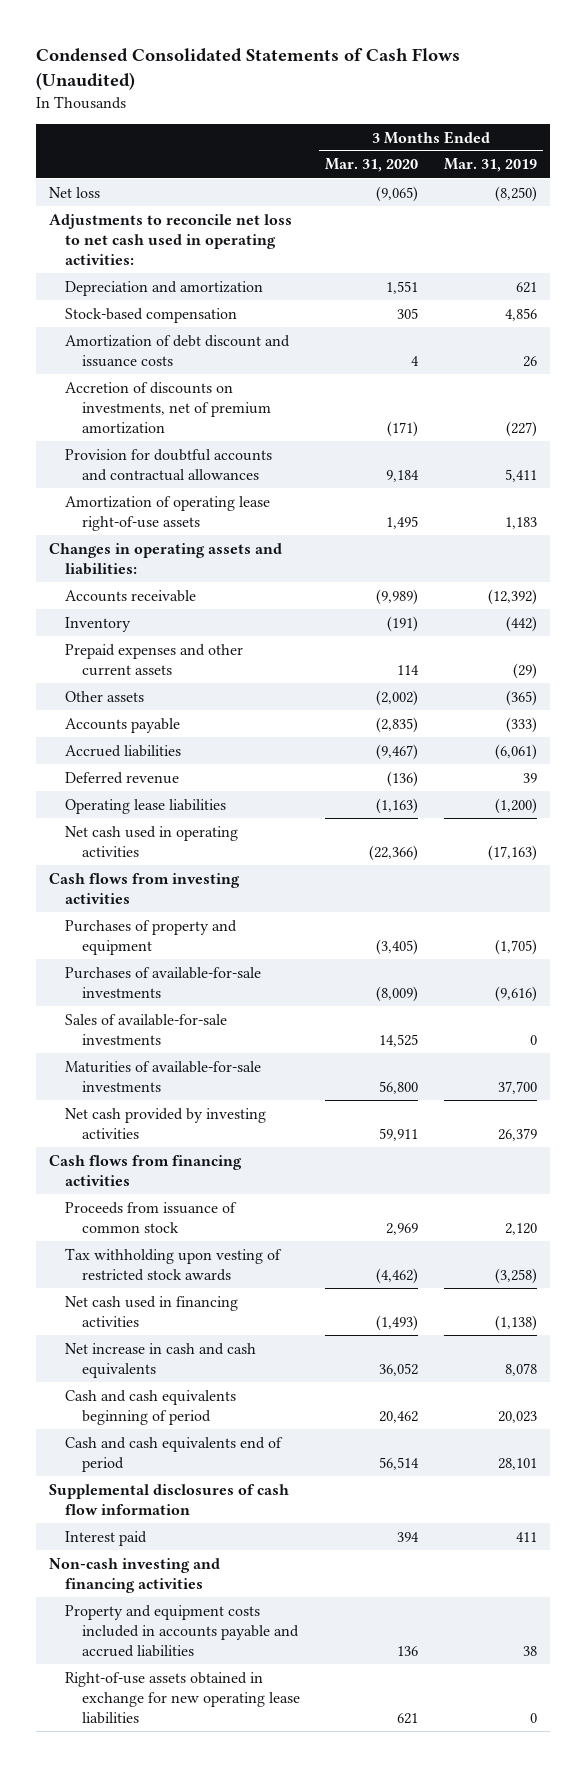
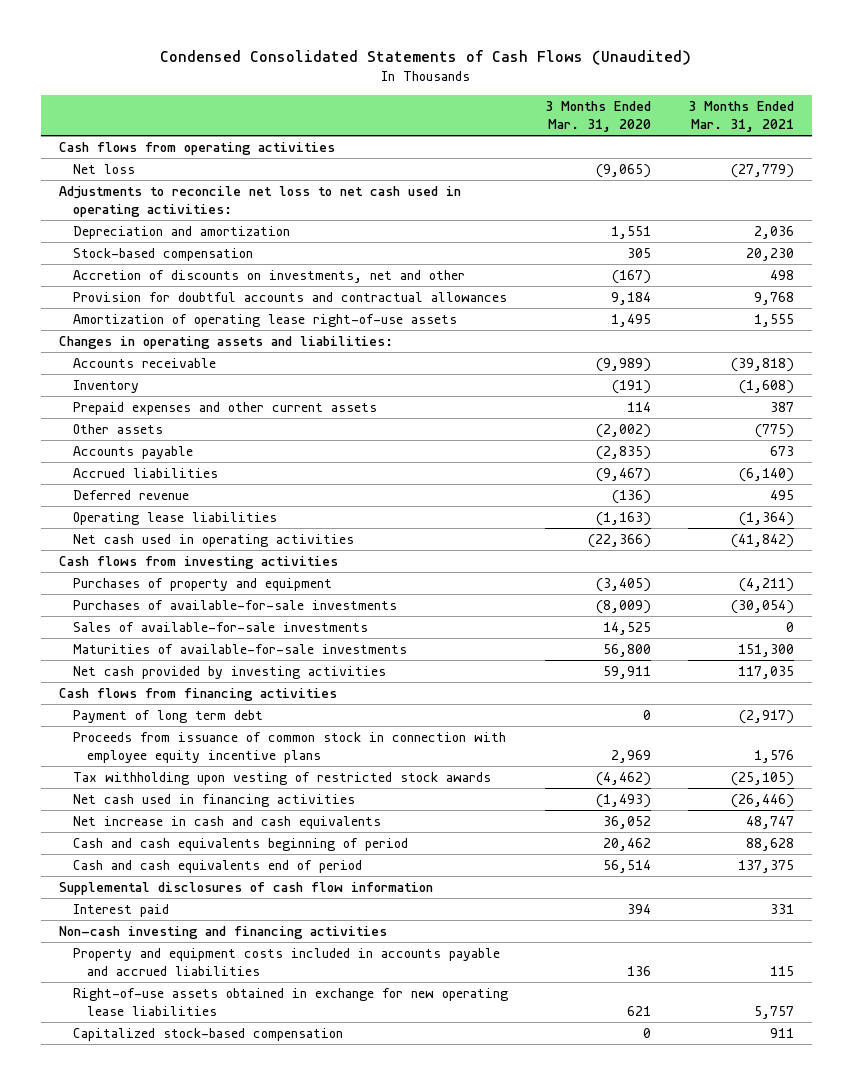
[443,158,537,173] Mar. 31, 2019 -> none
none -> [687,100,794,132] 3 Months Ended Mar. 31, 2021
none -> [59,142,336,156] Cash flows from operating activities
[65,334,291,367] Amortization of debt discount and issuance costs -> none
[65,381,271,435] Accretion of discounts on investments, net of premium amortization -> [72,270,465,284] Accretion of discounts on investments, net and other
[387,421,419,438] (171) -> [611,270,651,285] (167)
none -> [72,710,263,724] Payment of long term debt
[65,1201,238,1233] Proceeds from issuance of common stock -> [72,732,506,763] Proceeds from issuance of common stock in connection with employee equity incentive plans
none -> [72,1028,343,1042] Capitalized stock-based compensation

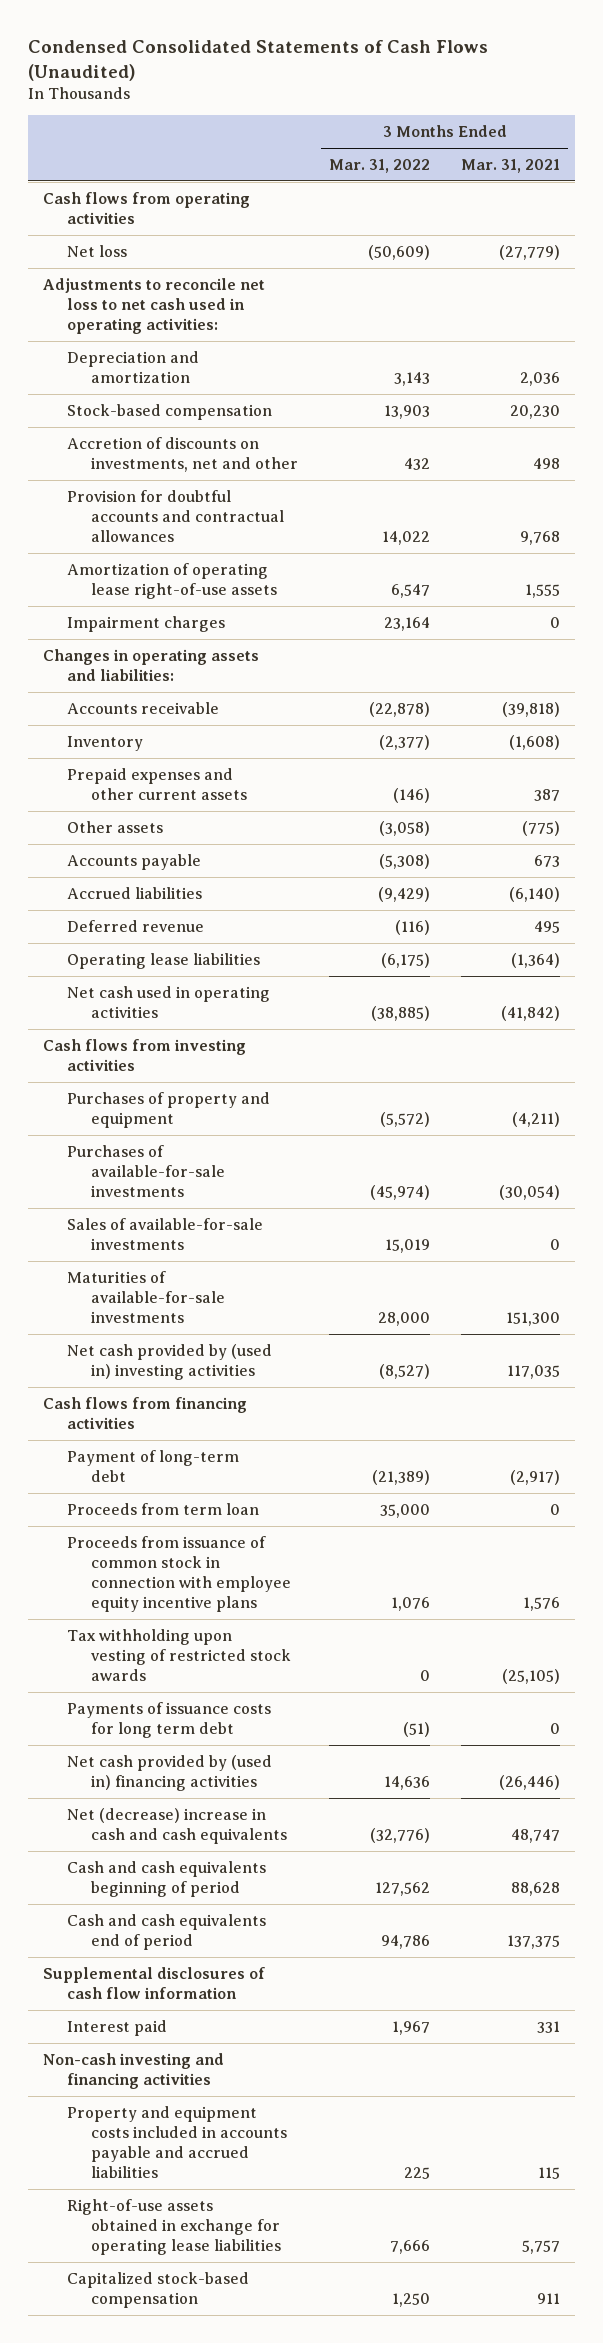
[544,100,651,132] 3 Months Ended Mar. 31, 2020 -> none
none -> [329,159,431,174] Mar. 31, 2022
none -> [67,615,226,632] Impairment charges
[72,666,386,680] Net cash provided by investing activities -> [67,1343,273,1381] Net cash provided by (used in) investing activities
[72,710,263,724] Payment of long term debt -> [67,1449,240,1483] Payment of long-term debt
none -> [67,1502,260,1515] Proceeds from term loan
none -> [67,1701,272,1739] Payments of issuance costs for long term debt
[72,794,355,808] Net cash used in financing activities -> [67,1754,273,1792] Net cash provided by (used in) financing activities
[72,816,381,830] Net increase in cash and cash equivalents -> [67,1807,288,1845] Net (decrease) increase in cash and cash equivalents
[72,988,508,1016] Right-of-use assets obtained in exchange for new operating lease liabilities -> [67,2198,282,2256] Right-of-use assets obtained in exchange for operating lease liabilities

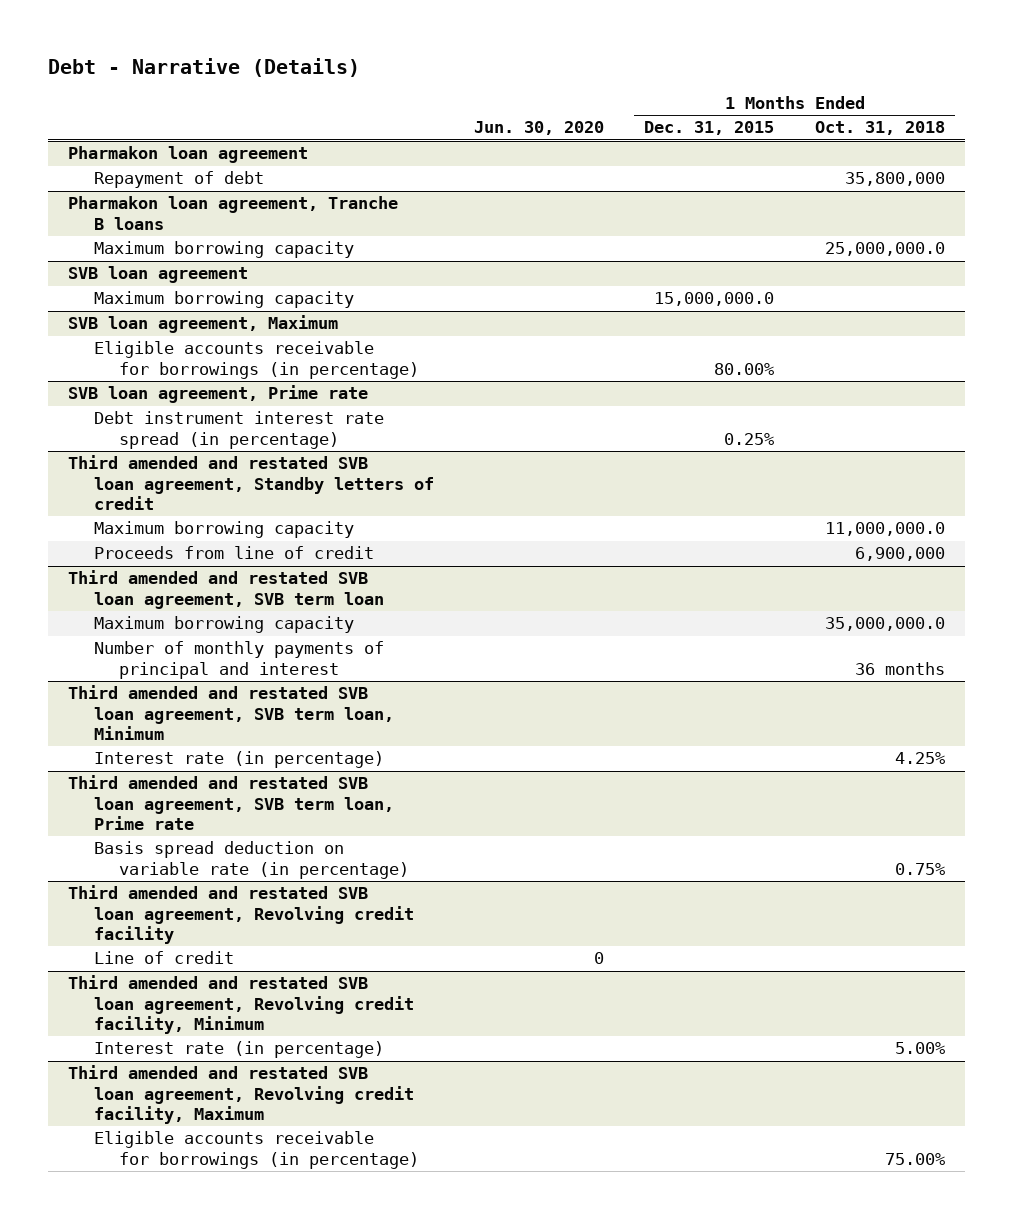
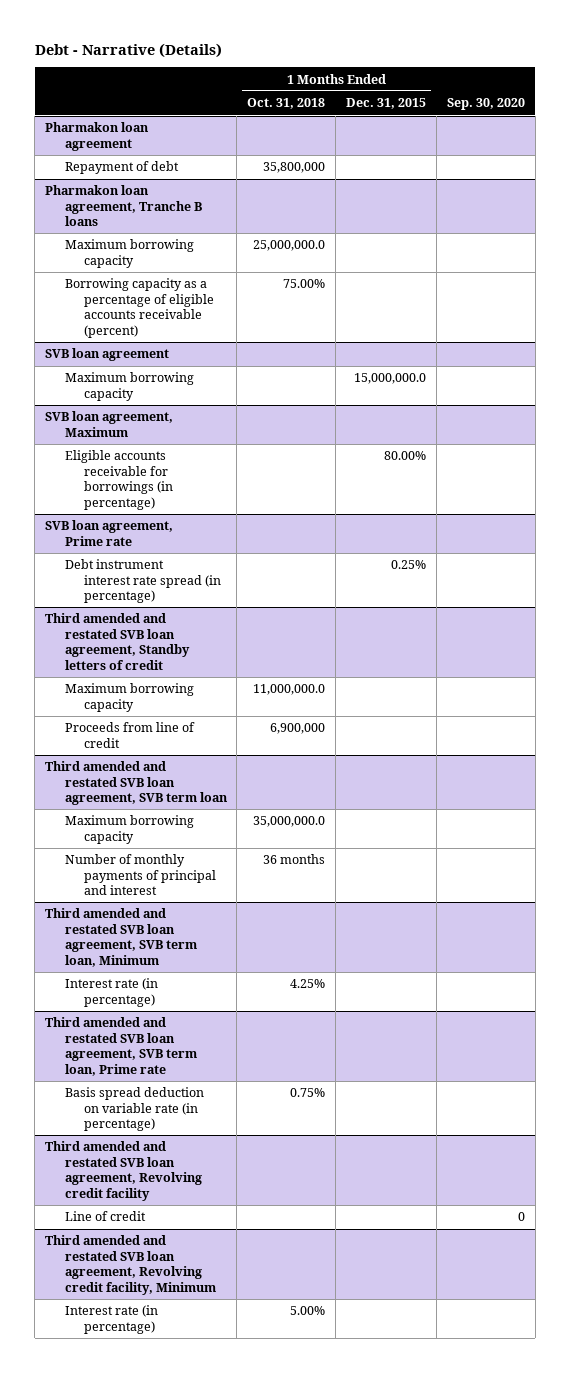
[474,121,605,136] Jun. 30, 2020 -> none
none -> [446,98,525,111] Sep. 30, 2020
none -> [64,278,214,338] Borrowing capacity as a percentage of eligible accounts receivable (percent)
[67,1065,414,1124] Third amended and restated SVB loan agreement, Revolving credit facility, Maximum -> none
[93,1131,420,1169] Eligible accounts receivable for borrowings (in percentage) -> none

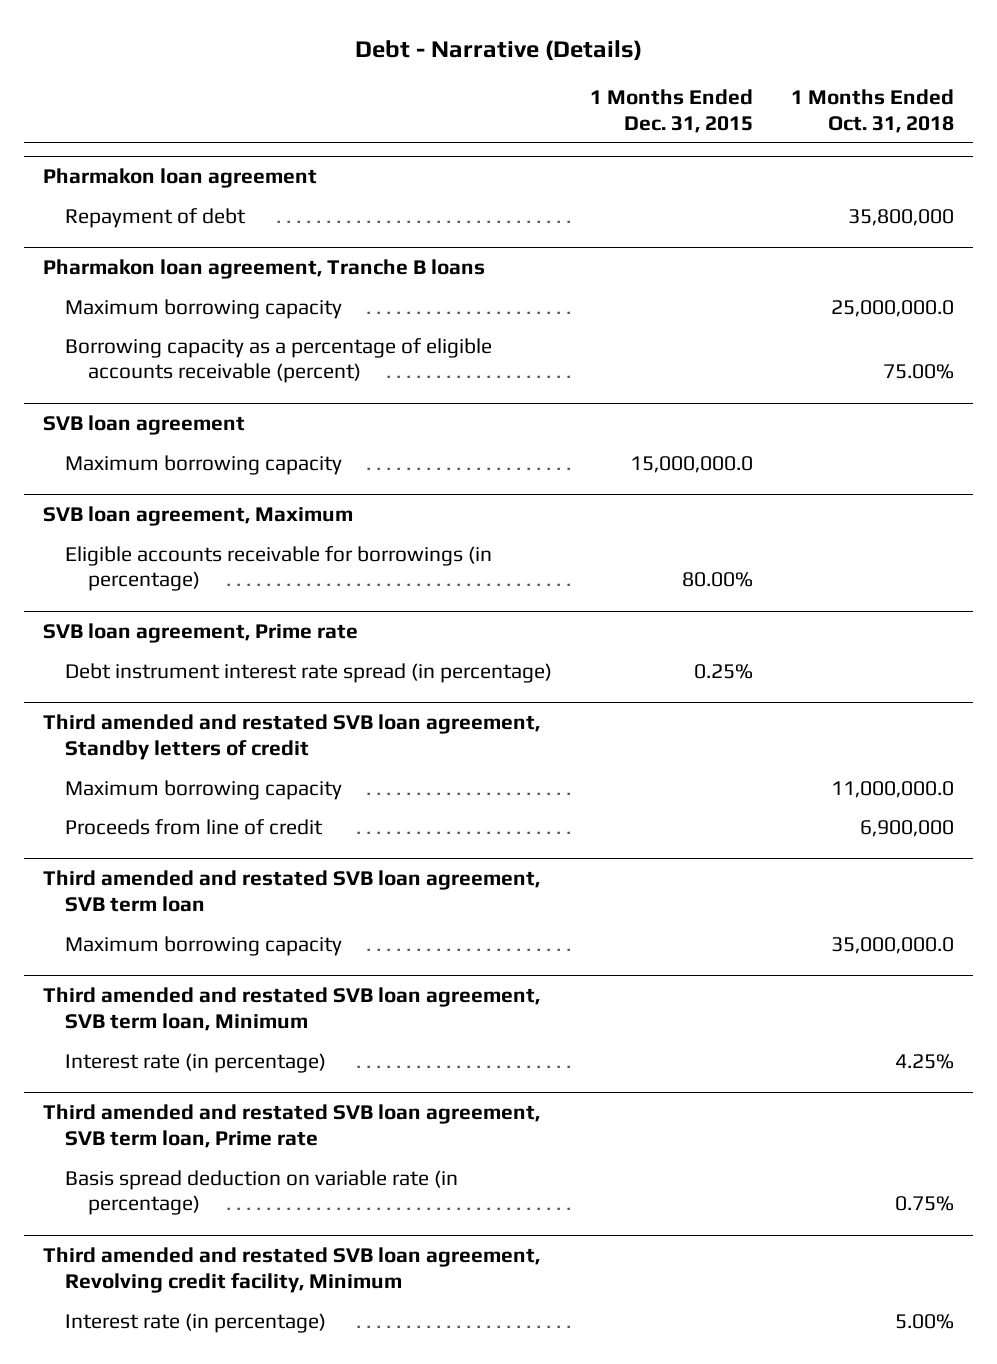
[446,98,525,111] Sep. 30, 2020 -> none
[64,854,216,896] Number of monthly payments of principal and interest -> none
[45,1141,202,1201] Third amended and restated SVB loan agreement, Revolving credit facility -> none
[64,1211,146,1222] Line of credit -> none

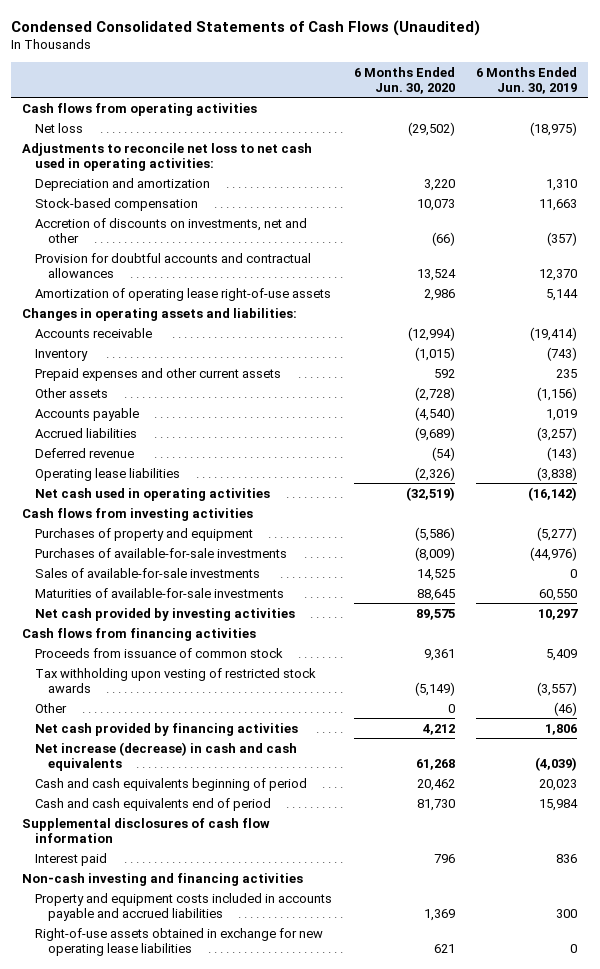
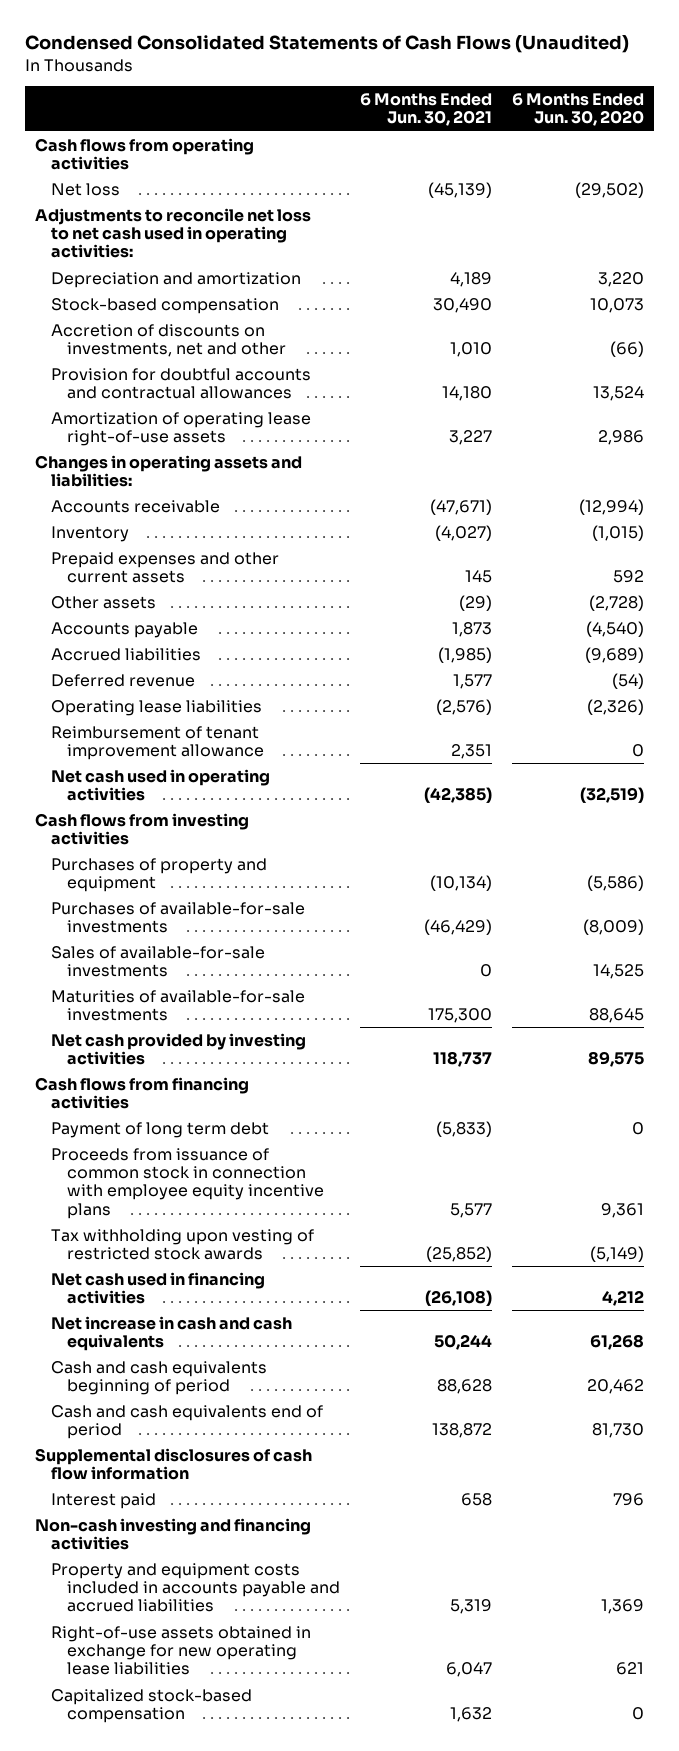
[476,66,578,94] 6 Months Ended Jun. 30, 2019 -> none
none -> [360,93,493,127] 6 Months Ended Jun. 30, 2021
none -> [50,725,265,761] Reimbursement of tenant improvement allowance
none -> [50,1121,269,1138] Payment of long term debt
[34,647,283,658] Proceeds from issuance of common stock -> [50,1147,325,1219] Proceeds from issuance of common stock in connection with employee equity incentive plans
[34,702,67,713] Other -> none
[34,722,298,736] Net cash provided by financing activities -> [50,1271,265,1305] Net cash used in financing activities
[34,741,297,771] Net increase (decrease) in cash and cash equivalents -> [50,1315,292,1352] Net increase in cash and cash equivalents
none -> [50,1688,252,1724] Capitalized stock-based compensation

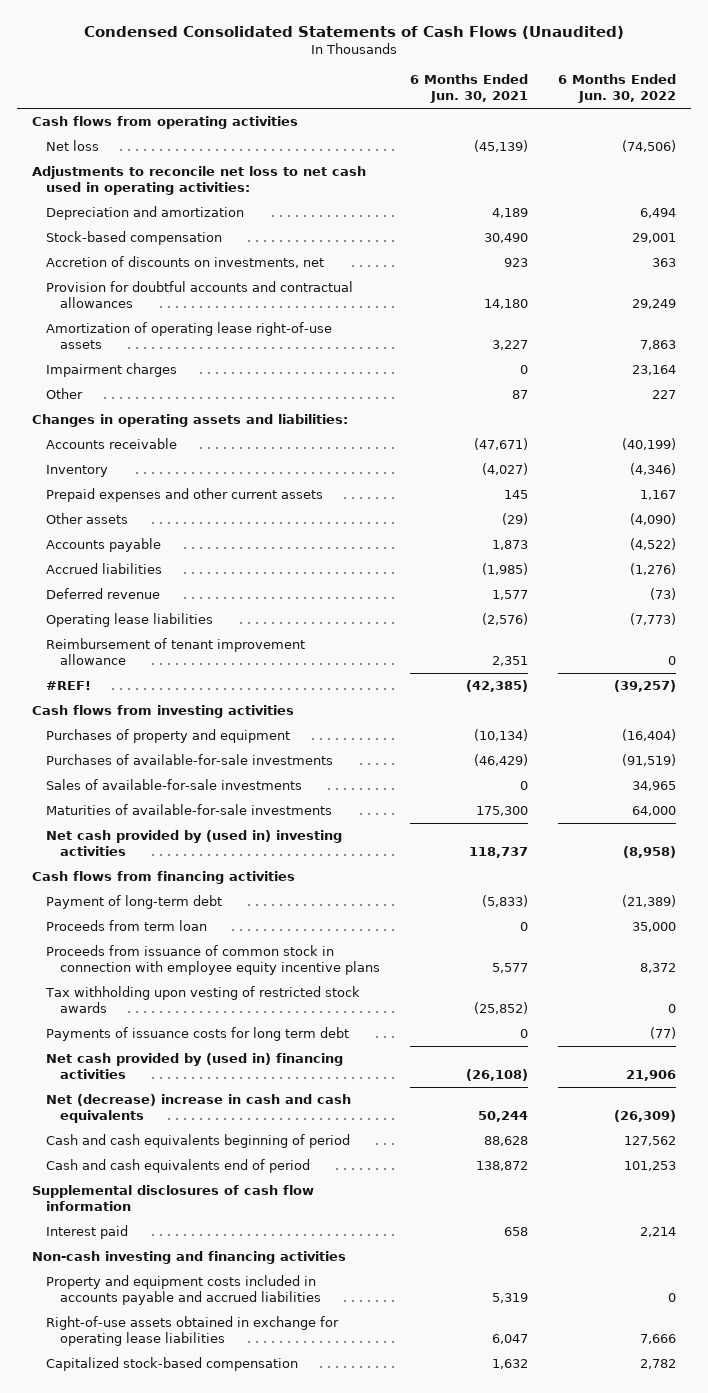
[512,93,645,127] 6 Months Ended Jun. 30, 2020 -> none
none -> [558,74,677,104] 6 Months Ended Jun. 30, 2022
[50,323,287,358] Accretion of discounts on investments, net and other -> [45,256,324,269] Accretion of discounts on investments, net
[450,342,493,358] 1,010 -> [503,258,528,268] 923
none -> [45,363,177,378] Impairment charges
none -> [45,388,83,400] Other
[50,768,270,802] Net cash used in operating activities -> [45,681,91,691] #REF!
[50,1032,306,1066] Net cash provided by investing activities -> [45,830,342,857] Net cash provided by (used in) investing activities
[50,1121,269,1138] Payment of long term debt -> [45,895,222,910] Payment of long-term debt
none -> [45,920,207,932] Proceeds from term loan
none -> [45,1027,349,1042] Payments of issuance costs for long term debt
[50,1271,265,1305] Net cash used in financing activities -> [45,1053,343,1080] Net cash provided by (used in) financing activities
[50,1315,292,1352] Net increase in cash and cash equivalents -> [45,1094,351,1124] Net (decrease) increase in cash and cash equivalents
[50,1625,311,1676] Right-of-use assets obtained in exchange for new operating lease liabilities -> [45,1316,339,1347] Right-of-use assets obtained in exchange for operating lease liabilities

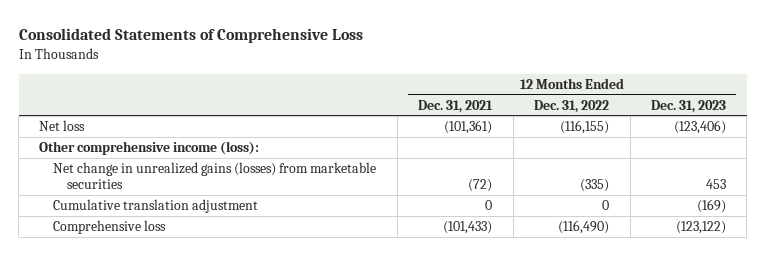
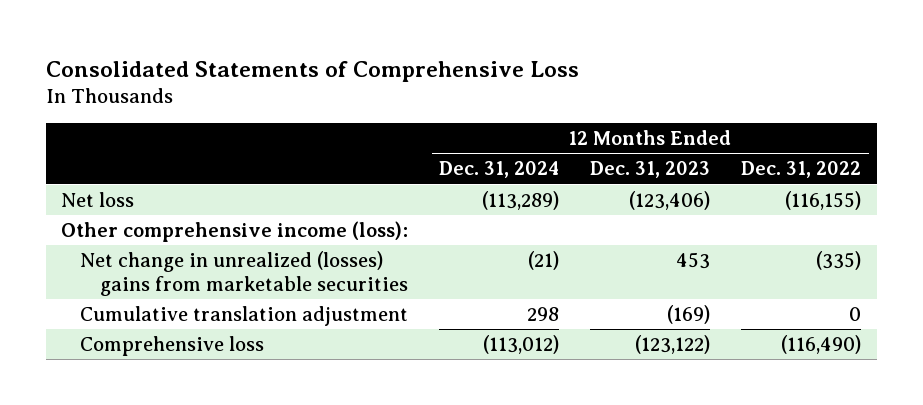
[418,99,494,113] Dec. 31, 2021 -> none
none -> [439,161,560,179] Dec. 31, 2024
[53,162,377,190] Net change in unrealized gains (losses) from marketable securities -> [80,250,408,296] Net change in unrealized (losses) gains from marketable securities

